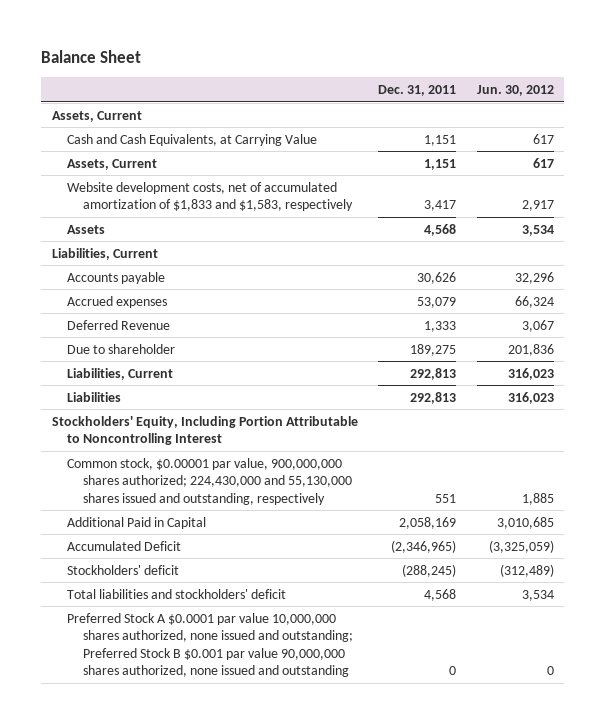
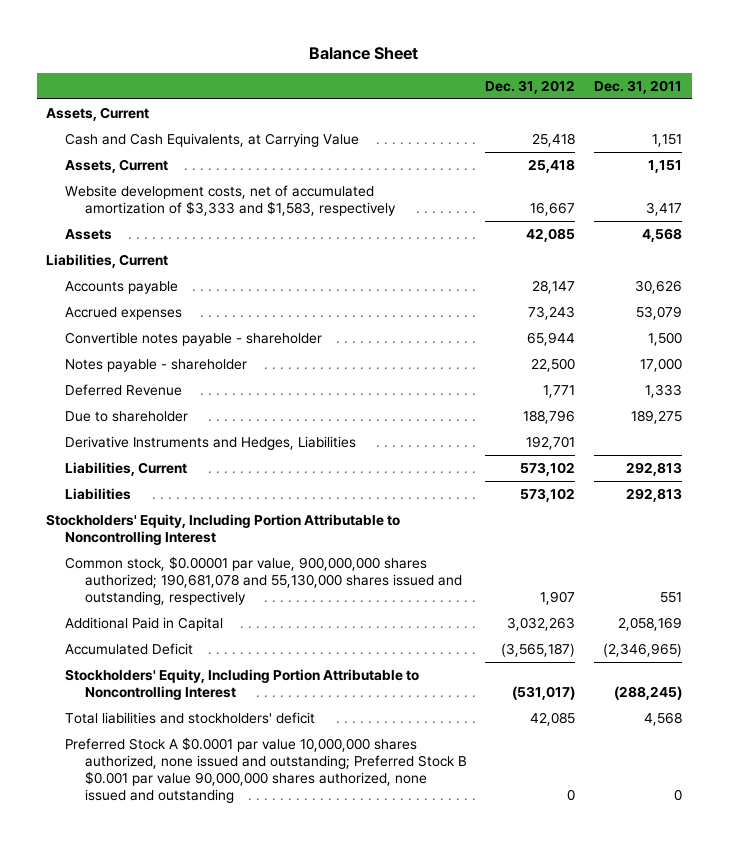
[477,85,555,97] Jun. 30, 2012 -> none
none -> [485,79,576,94] Dec. 31, 2012
[67,181,354,212] Website development costs, net of accumulated amortization of $1,833 and $1,583, respectively -> [65,184,396,217] Website development costs, net of accumulated amortization of $3,333 and $1,583, respectively
none -> [65,331,323,346] Convertible notes payable - shareholder
none -> [65,358,248,372] Notes payable - shareholder
none -> [65,435,357,450] Derivative Instruments and Hedges, Liabilities
[67,457,353,505] Common stock, $0.00001 par value, 900,000,000 shares authorized; 224,430,000 and 55,130,000 shares issued and outstanding, respectively -> [65,555,462,606] Common stock, $0.00001 par value, 900,000,000 shares authorized; 190,681,078 and 55,130,000 shares issued and outstanding, respectively
[67,564,180,575] Stockholders' deficit -> [65,668,420,701] Stockholders' Equity, Including Portion Attributable to Noncontrolling Interest

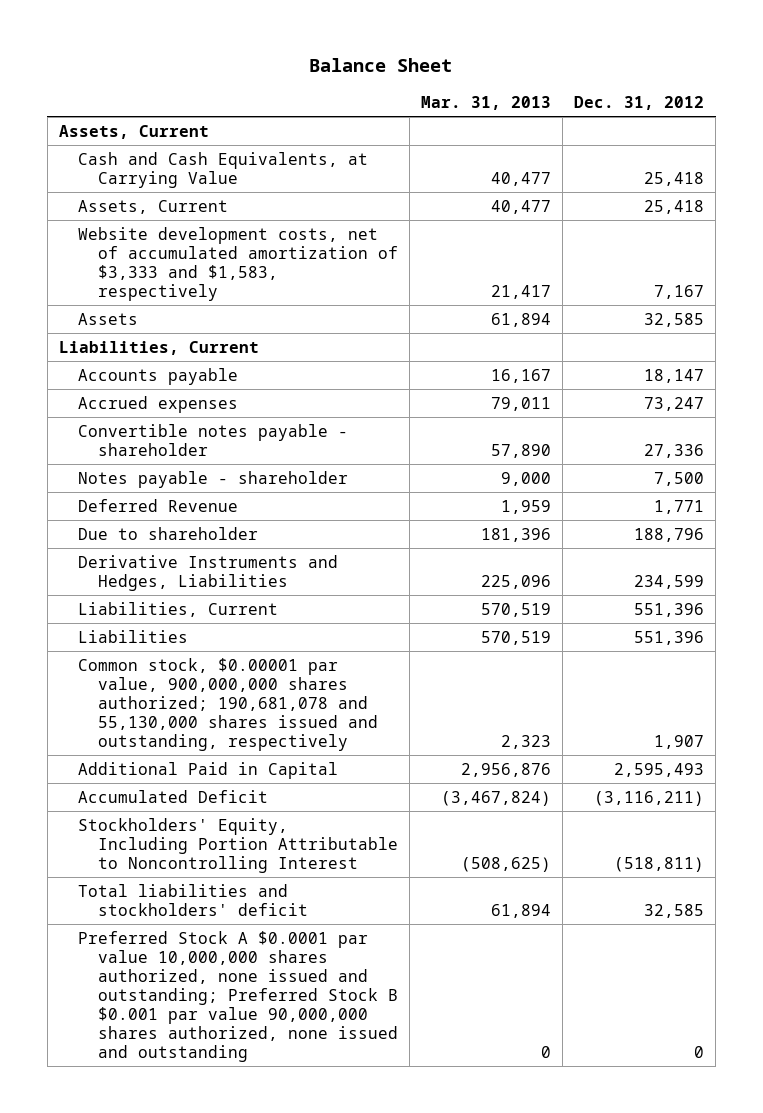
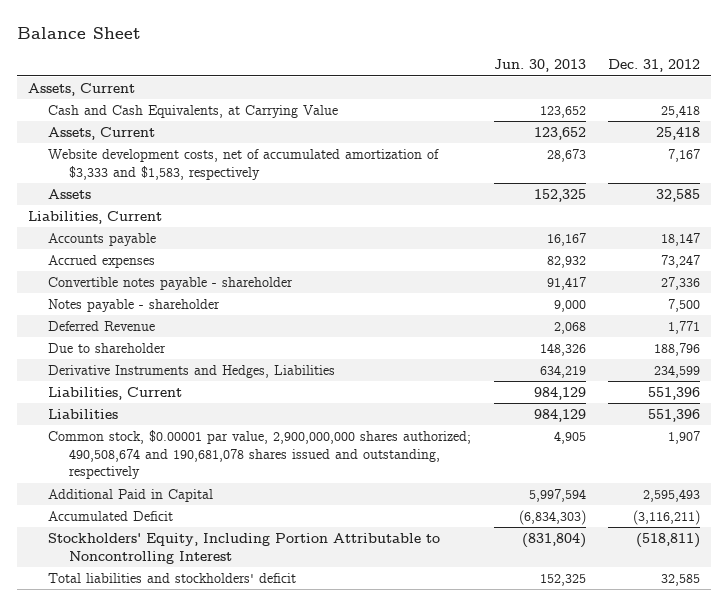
[420,96,551,111] Mar. 31, 2013 -> none
none -> [493,59,586,73] Jun. 30, 2013
[78,657,378,752] Common stock, $0.00001 par value, 900,000,000 shares authorized; 190,681,078 and 55,130,000 shares issued and outstanding, respectively -> [48,430,472,480] Common stock, $0.00001 par value, 2,900,000,000 shares authorized; 490,508,674 and 190,681,078 shares issued and outstanding, respectively
[78,930,398,1063] Preferred Stock A $0.0001 par value 10,000,000 shares authorized, none issued and outstanding; Preferred Stock B $0.001 par value 90,000,000 shares authorized, none issued and outstanding -> none

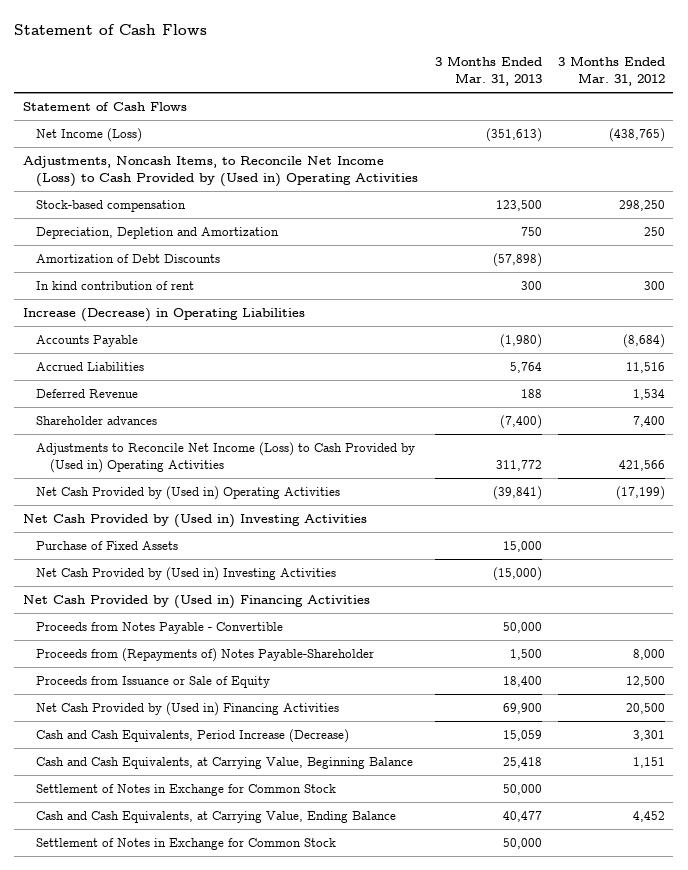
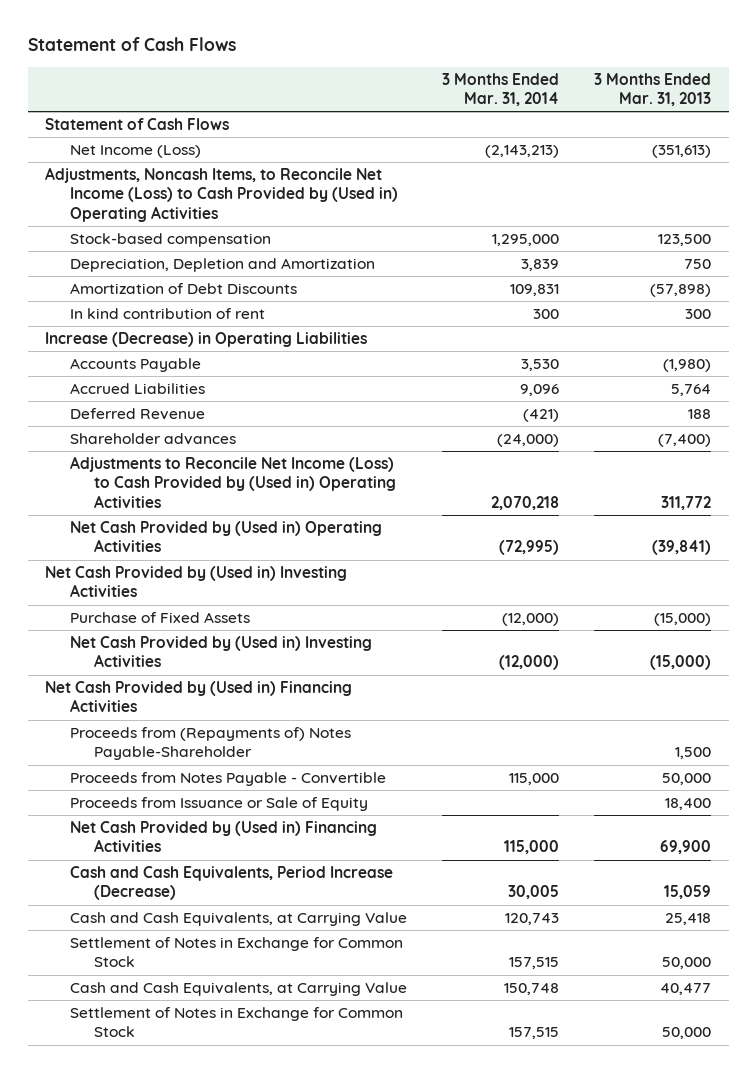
[558,56,666,87] 3 Months Ended Mar. 31, 2012 -> none
none -> [441,72,559,107] 3 Months Ended Mar. 31, 2014
[502,541,542,553] 15,000 -> [654,613,712,627] (15,000)
[36,622,284,635] Proceeds from Notes Payable - Convertible -> [69,772,386,787] Proceeds from Notes Payable - Convertible
[36,757,414,770] Cash and Cash Equivalents, at Carrying Value, Beginning Balance -> [69,912,407,927] Cash and Cash Equivalents, at Carrying Value
[36,811,397,824] Cash and Cash Equivalents, at Carrying Value, Ending Balance -> [69,982,407,997] Cash and Cash Equivalents, at Carrying Value

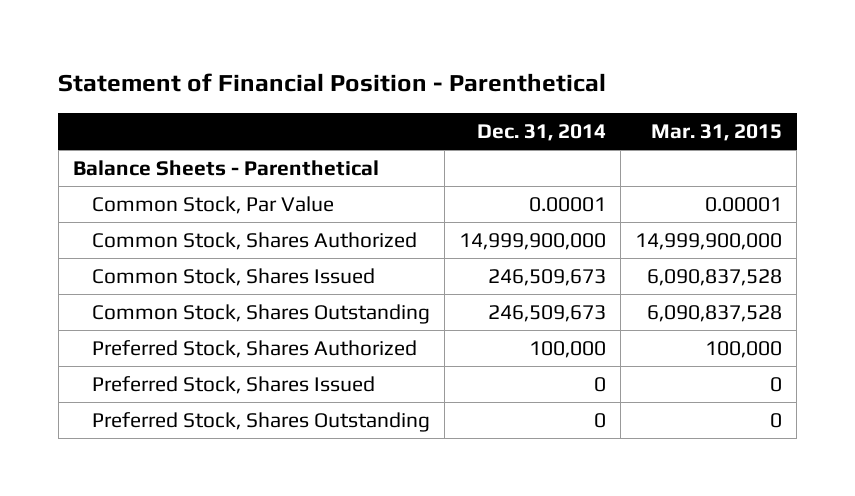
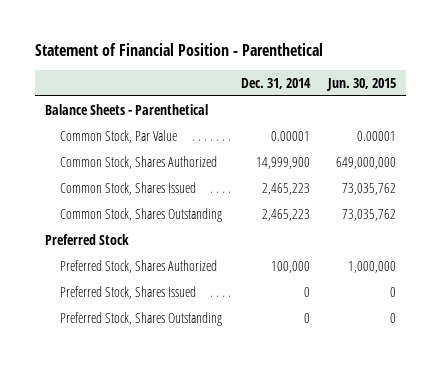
[651,123,783,141] Mar. 31, 2015 -> none
none -> [326,77,397,91] Jun. 30, 2015
[458,233,606,251] 14,999,900,000 -> [255,156,310,169] 14,999,900
[487,269,606,287] 246,509,673 -> [261,182,310,195] 2,465,223
[487,305,606,323] 246,509,673 -> [261,208,310,221] 2,465,223
none -> [44,233,129,245] Preferred Stock

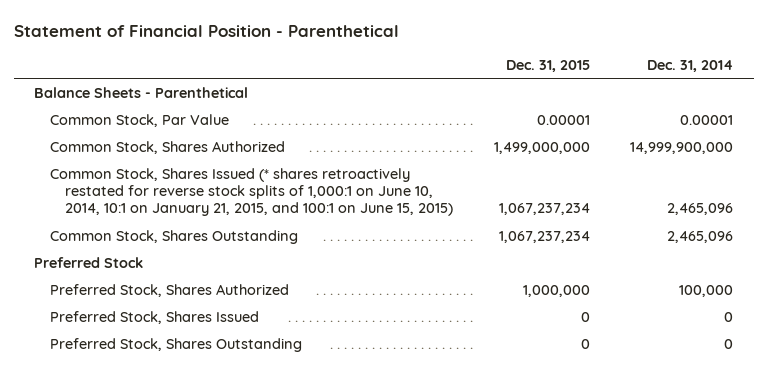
[326,77,397,91] Jun. 30, 2015 -> none
none -> [505,59,590,72] Dec. 31, 2015
[59,181,196,195] Common Stock, Shares Issued -> none
[255,156,310,169] 14,999,900 -> [630,141,734,154] 14,999,900,000
none -> [49,167,453,217] Common Stock, Shares Issued (* shares retroactively restated for reverse stock splits of 1,000:1 on June 10, 2014, 10:1 on January 21, 2015, and 100:1 on June 15, 2015)
[261,208,310,221] 2,465,223 -> [667,230,734,243] 2,465,096

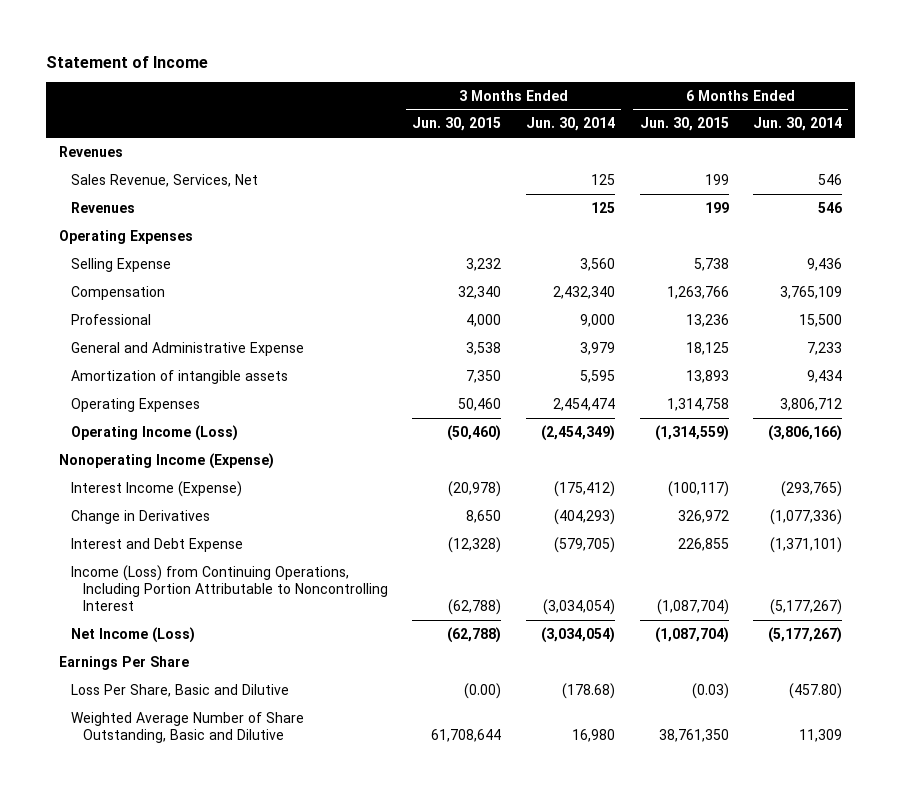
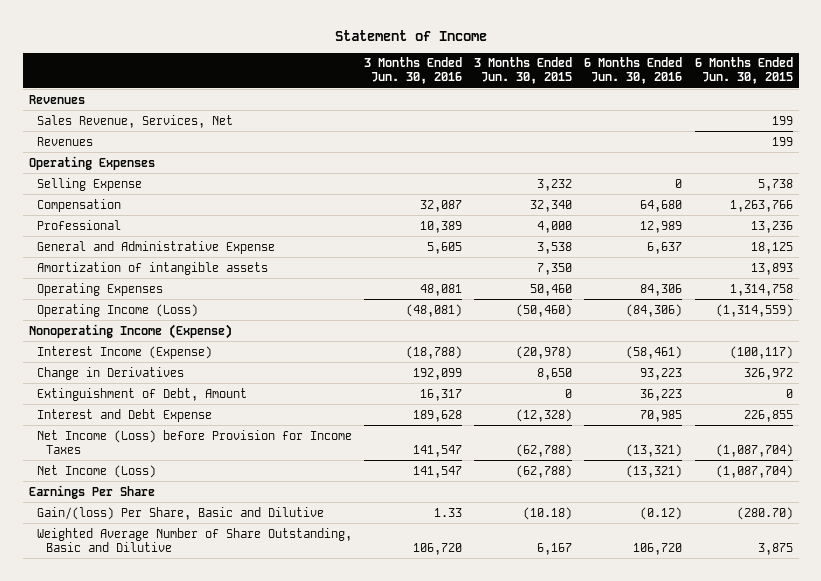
[526,117,616,132] Jun. 30, 2014 -> none
[753,117,843,132] Jun. 30, 2014 -> none
none -> [364,57,463,85] 3 Months Ended Jun. 30, 2016
none -> [584,57,683,85] 6 Months Ended Jun. 30, 2016
none -> [37,387,248,401] Extinguishment of Debt, Amount
[70,564,388,612] Income (Loss) from Continuing Operations, Including Portion Attributable to Noncontrolling Interest -> [37,429,353,454] Net Income (Loss) before Provision for Income Taxes
[70,683,289,697] Loss Per Share, Basic and Dilutive -> [37,506,325,520] Gain/(loss) Per Share, Basic and Dilutive
[464,682,502,699] (0.00) -> [523,506,573,520] (10.18)
[691,682,729,699] (0.03) -> [736,506,793,520] (280.70)
[431,729,502,743] 61,708,644 -> [537,542,573,555] 6,167
[658,729,729,743] 38,761,350 -> [757,542,793,555] 3,875

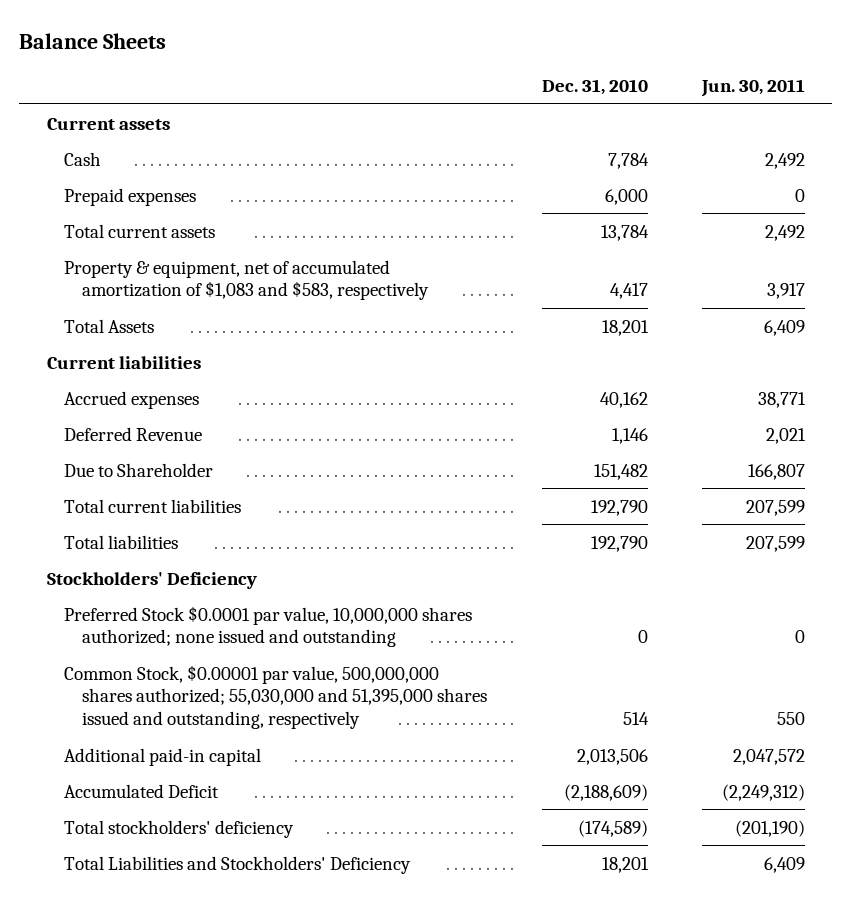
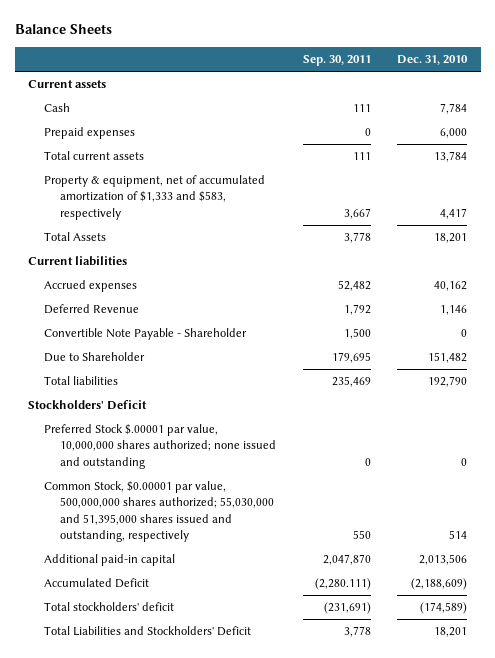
[701,79,806,98] Jun. 30, 2011 -> none
none -> [302,55,371,67] Sep. 30, 2011
[64,259,430,301] Property & equipment, net of accumulated amortization of $1,083 and $583, respectively -> [44,175,266,220] Property & equipment, net of accumulated amortization of $1,333 and $583, respectively
none -> [44,328,248,341] Convertible Note Payable - Shareholder
[64,498,242,513] Total current liabilities -> none
[46,571,257,589] Stockholders' Deficiency -> [27,400,147,411] Stockholders' Deficit
[64,605,473,648] Preferred Stock $0.0001 par value, 10,000,000 shares authorized; none issued and outstanding -> [44,424,277,469] Preferred Stock $.00001 par value, 10,000,000 shares authorized; none issued and outstanding
[64,819,295,838] Total stockholders' deficiency -> [44,602,175,612] Total stockholders' deficit
[64,855,412,874] Total Liabilities and Stockholders' Deficiency -> [44,626,252,637] Total Liabilities and Stockholders' Deficit

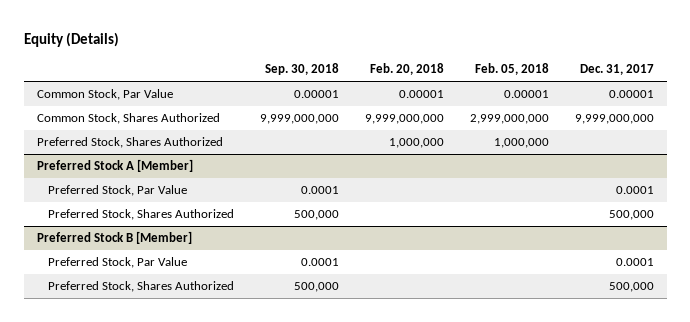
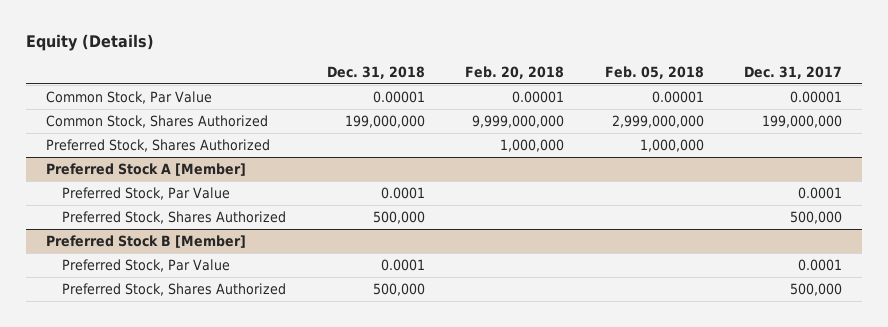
[265,63,340,76] Sep. 30, 2018 -> none
none -> [326,66,425,80] Dec. 31, 2018
[574,114,654,125] 9,999,000,000 -> [762,114,843,128] 199,000,000

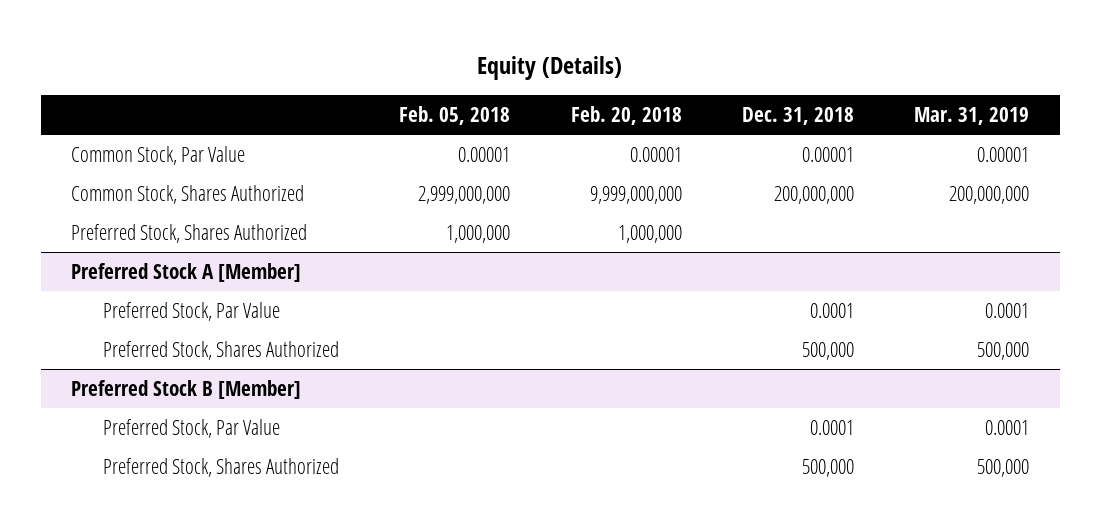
[744,66,843,80] Dec. 31, 2017 -> none
none -> [914,107,1030,126] Mar. 31, 2019
[344,114,425,128] 199,000,000 -> [774,186,855,205] 200,000,000

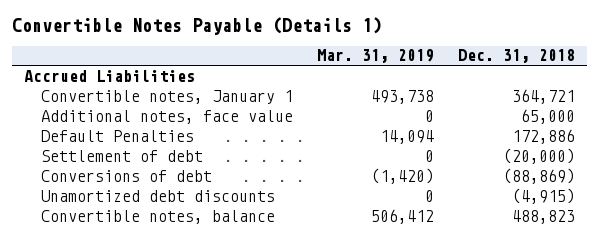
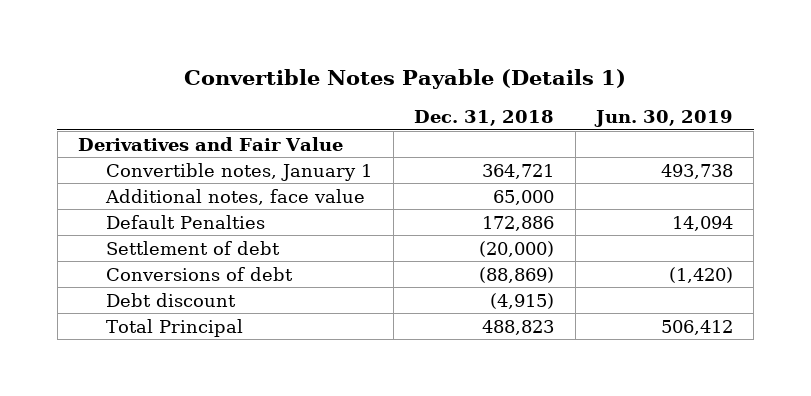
[316,49,434,64] Mar. 31, 2019 -> none
none -> [593,110,733,128] Jun. 30, 2019
[23,69,195,82] Accrued Liabilities -> [77,136,343,151] Derivatives and Fair Value
[40,189,275,202] Unamortized debt discounts -> [106,292,237,307] Debt discount
[40,209,275,224] Convertible notes, balance -> [106,318,244,337] Total Principal

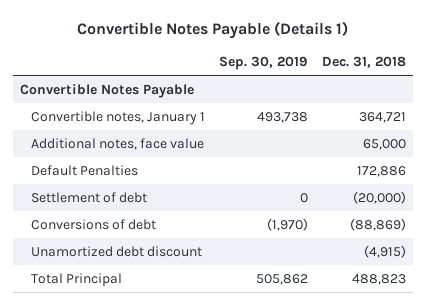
[593,110,733,128] Jun. 30, 2019 -> none
none -> [218,55,308,70] Sep. 30, 2019
[77,136,343,151] Derivatives and Fair Value -> [19,84,194,99] Convertible Notes Payable
[106,292,237,307] Debt discount -> [30,246,202,258] Unamortized debt discount

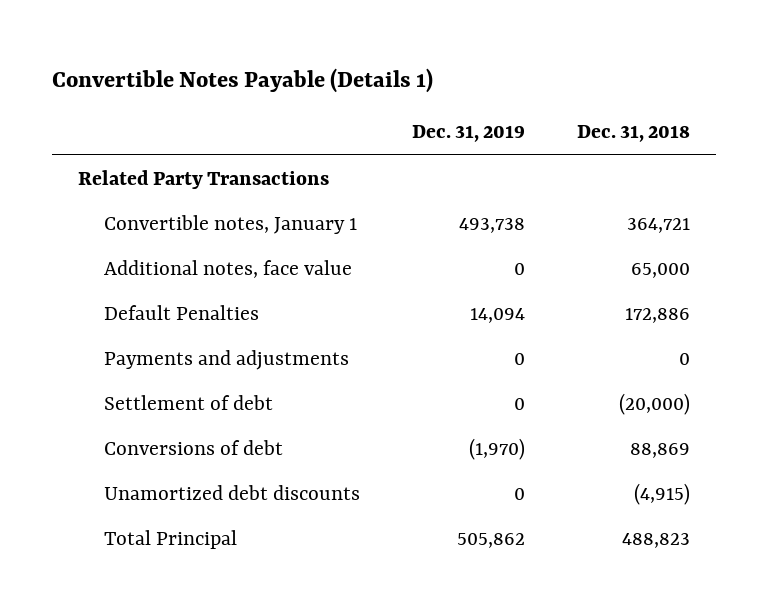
[218,55,308,70] Sep. 30, 2019 -> none
none -> [412,125,526,143] Dec. 31, 2019
[19,84,194,99] Convertible Notes Payable -> none
none -> [77,170,329,190] Related Party Transactions
none -> [104,350,350,371] Payments and adjustments
[349,218,406,232] (88,869) -> [630,443,691,459] 88,869
[30,246,202,258] Unamortized debt discount -> [104,485,361,501] Unamortized debt discounts

